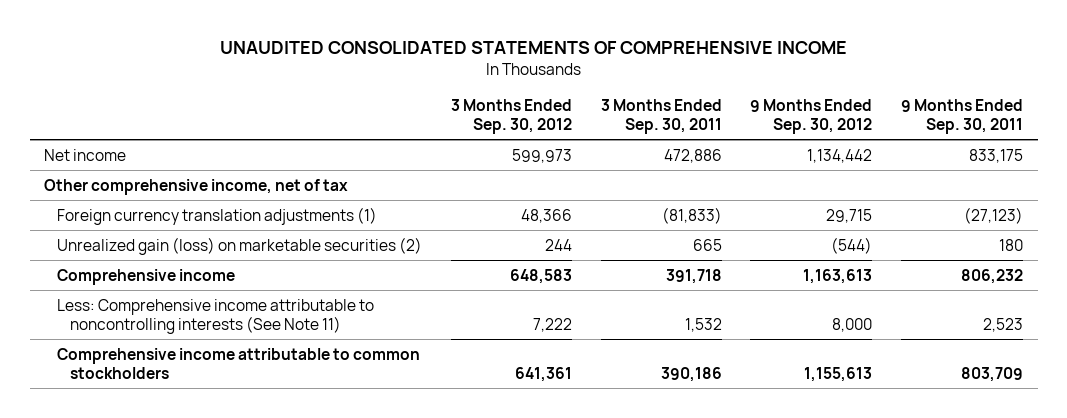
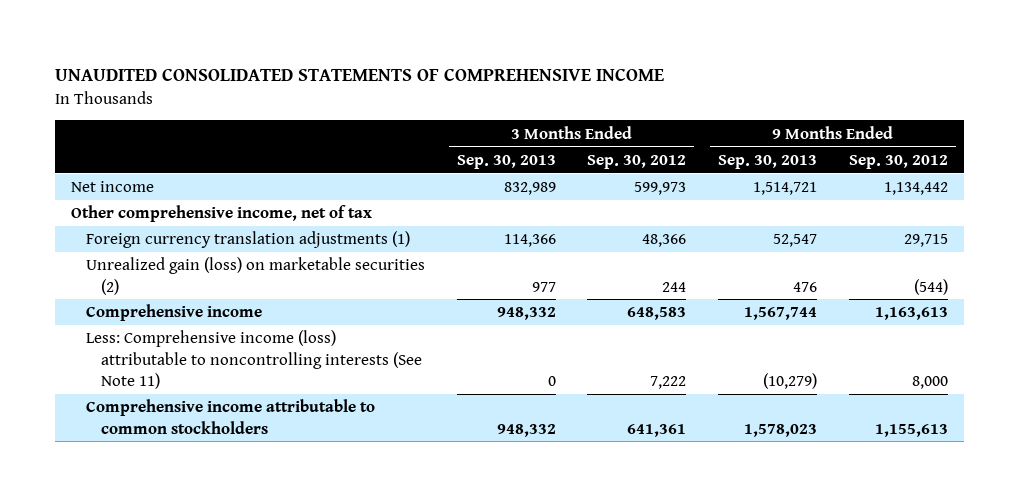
[600,98,722,134] 3 Months Ended Sep. 30, 2011 -> none
[901,98,1024,134] 9 Months Ended Sep. 30, 2011 -> none
none -> [456,154,556,169] Sep. 30, 2013
none -> [718,154,818,169] Sep. 30, 2013
[57,298,375,334] Less: Comprehensive income attributable to noncontrolling interests (See Note 11) -> [86,330,422,389] Less: Comprehensive income (loss) attributable to noncontrolling interests (See Note 11)

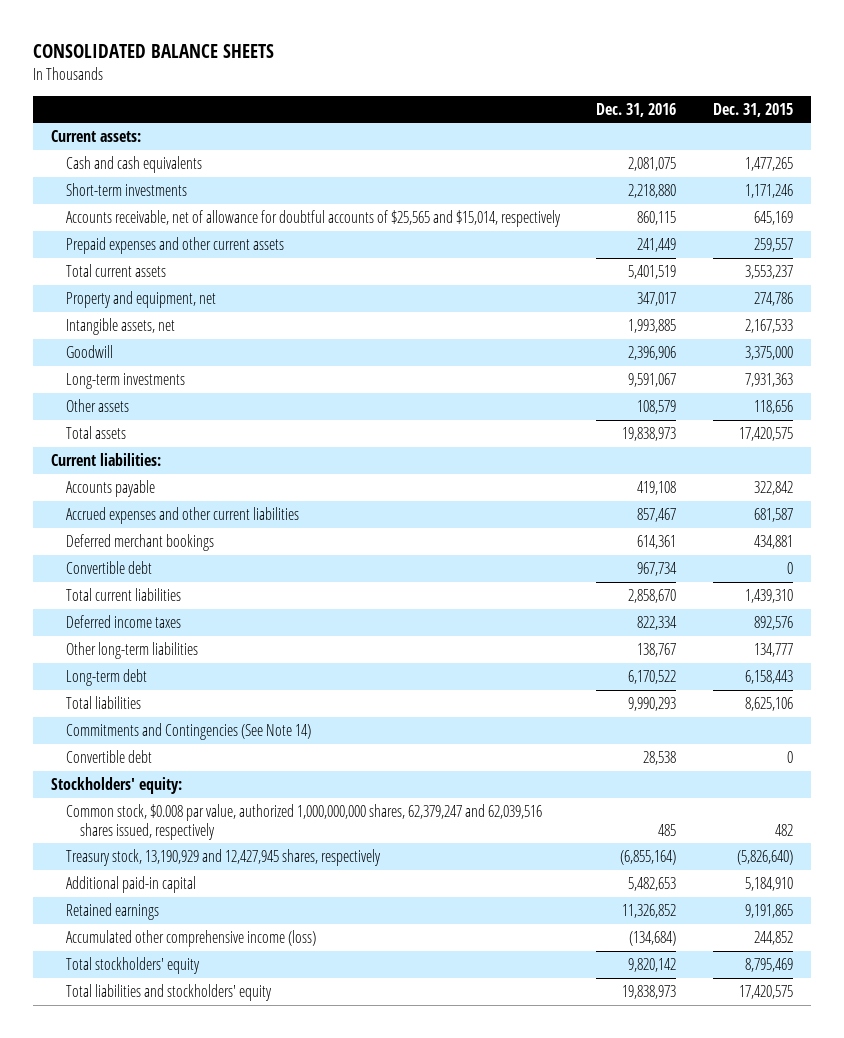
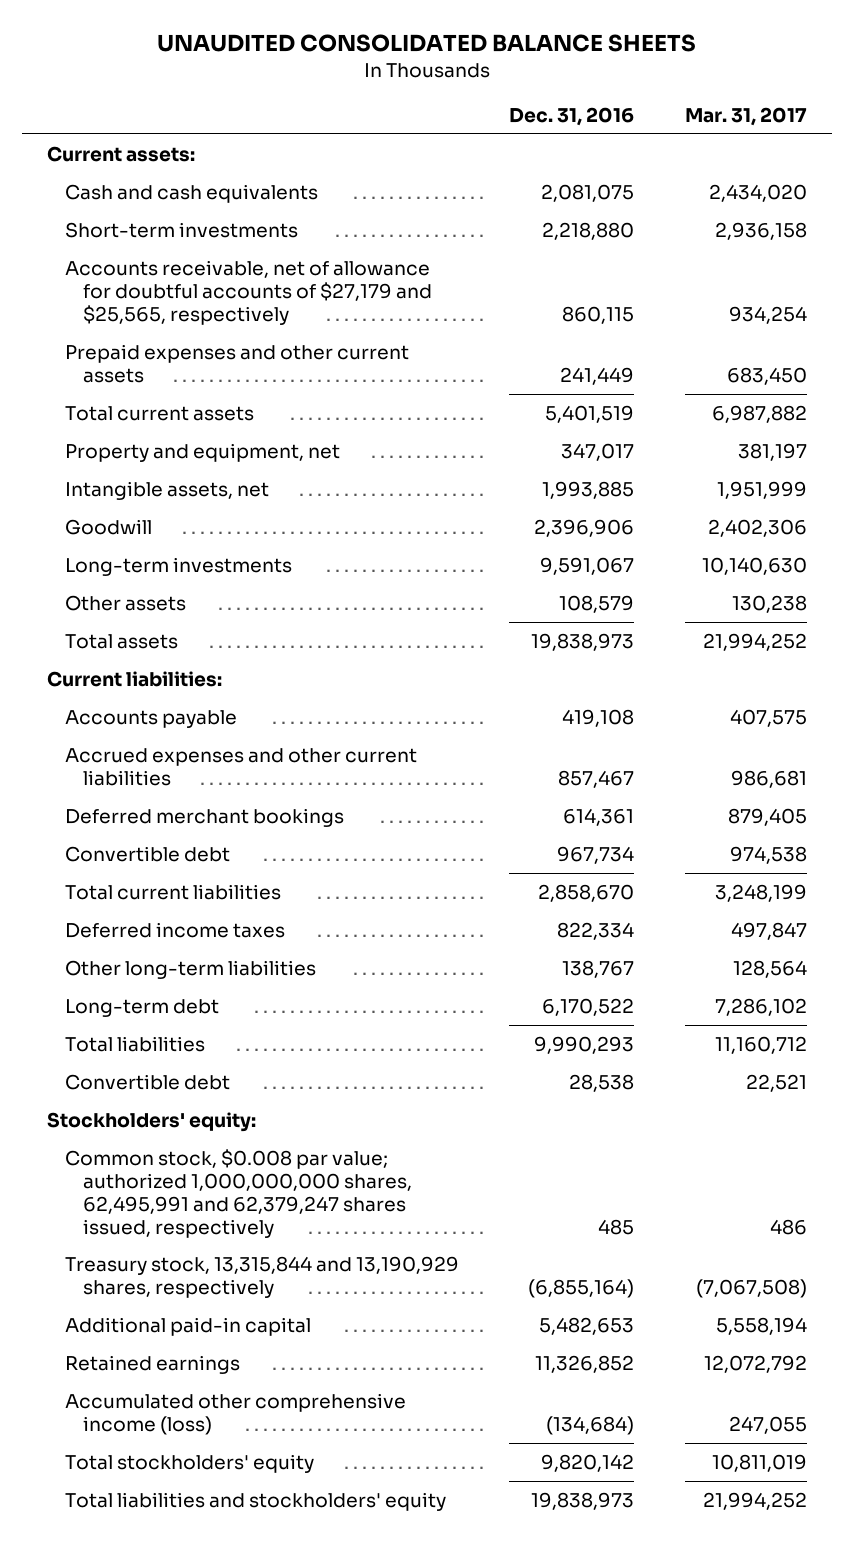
[32,43,274,58] CONSOLIDATED BALANCE SHEETS -> [157,34,697,53] UNAUDITED CONSOLIDATED BALANCE SHEETS
[712,102,793,117] Dec. 31, 2015 -> none
none -> [684,106,807,126] Mar. 31, 2017
[65,210,561,228] Accounts receivable, net of allowance for doubtful accounts of $25,565 and $15,014, respectively -> [64,259,432,325] Accounts receivable, net of allowance for doubtful accounts of $27,179 and $25,565, respectively
[65,723,311,741] Commitments and Contingencies (See Note 14) -> none
[65,804,542,840] Common stock, $0.008 par value, authorized 1,000,000,000 shares, 62,379,247 and 62,039,516 shares issued, respectively -> [64,1148,412,1238] Common stock, $0.008 par value; authorized 1,000,000,000 shares, 62,495,991 and 62,379,247 shares issued, respectively
[65,849,381,867] Treasury stock, 13,190,929 and 12,427,945 shares, respectively -> [64,1255,459,1298] Treasury stock, 13,315,844 and 13,190,929 shares, respectively

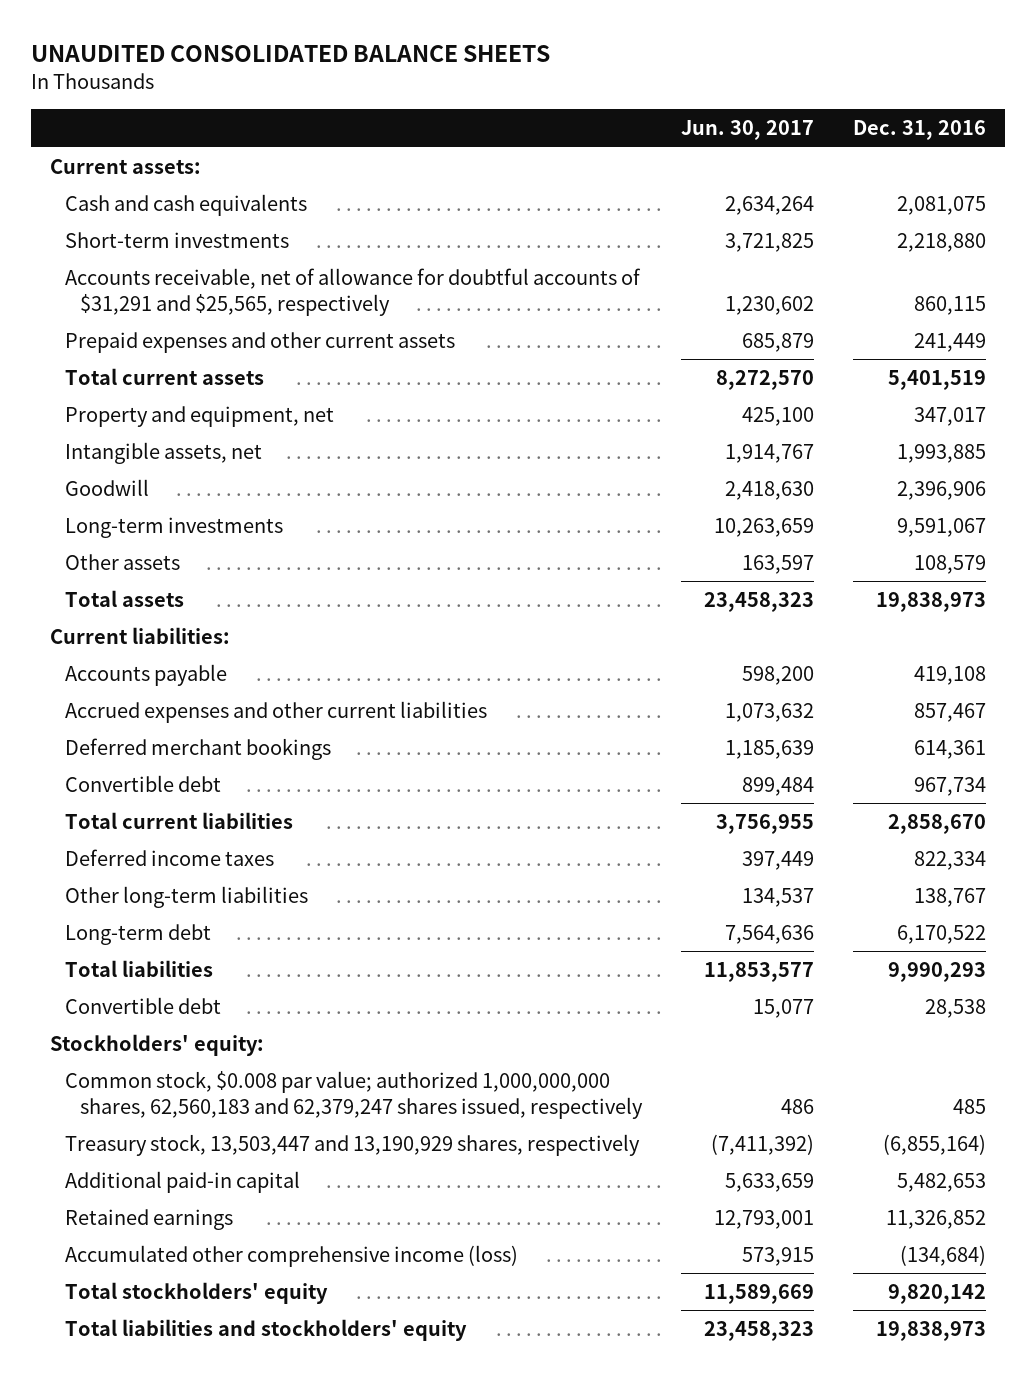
[684,106,807,126] Mar. 31, 2017 -> none
none -> [680,120,814,141] Jun. 30, 2017
[64,259,432,325] Accounts receivable, net of allowance for doubtful accounts of $27,179 and $25,565, respectively -> [65,267,642,316] Accounts receivable, net of allowance for doubtful accounts of $31,291 and $25,565, respectively
[64,1148,412,1238] Common stock, $0.008 par value; authorized 1,000,000,000 shares, 62,495,991 and 62,379,247 shares issued, respectively -> [65,1070,644,1119] Common stock, $0.008 par value; authorized 1,000,000,000 shares, 62,560,183 and 62,379,247 shares issued, respectively
[64,1255,459,1298] Treasury stock, 13,315,844 and 13,190,929 shares, respectively -> [65,1133,641,1156] Treasury stock, 13,503,447 and 13,190,929 shares, respectively

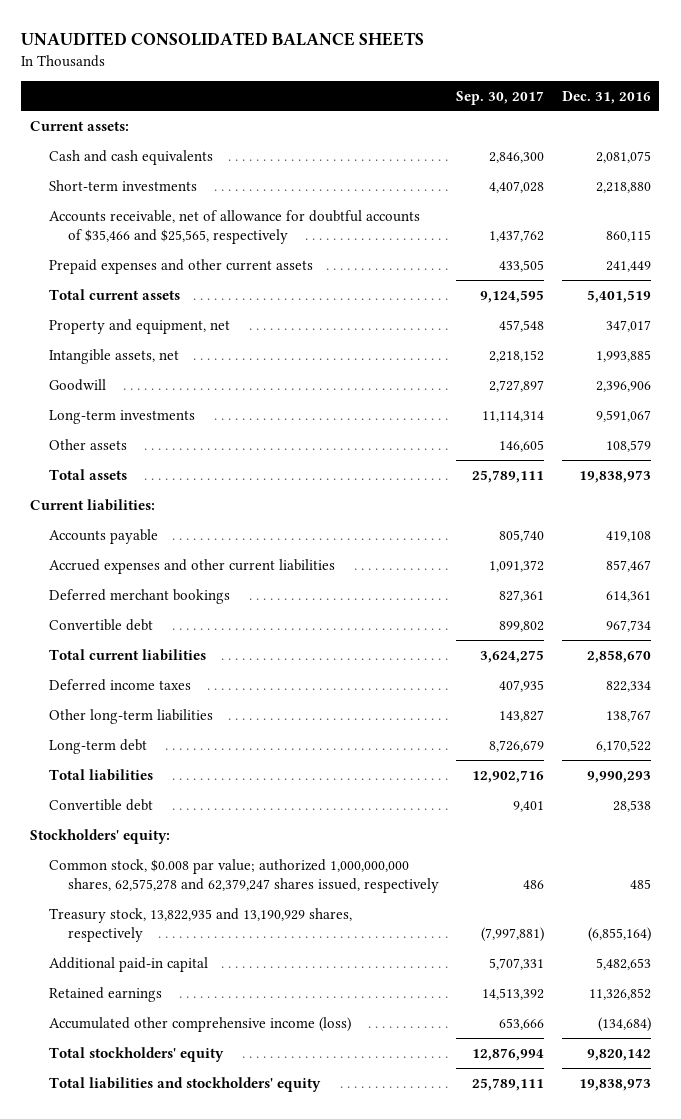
[680,120,814,141] Jun. 30, 2017 -> none
none -> [456,90,545,105] Sep. 30, 2017
[65,267,642,316] Accounts receivable, net of allowance for doubtful accounts of $31,291 and $25,565, respectively -> [49,209,421,245] Accounts receivable, net of allowance for doubtful accounts of $35,466 and $25,565, respectively
[65,1070,644,1119] Common stock, $0.008 par value; authorized 1,000,000,000 shares, 62,560,183 and 62,379,247 shares issued, respectively -> [49,858,440,894] Common stock, $0.008 par value; authorized 1,000,000,000 shares, 62,575,278 and 62,379,247 shares issued, respectively
[65,1133,641,1156] Treasury stock, 13,503,447 and 13,190,929 shares, respectively -> [49,907,353,943] Treasury stock, 13,822,935 and 13,190,929 shares, respectively

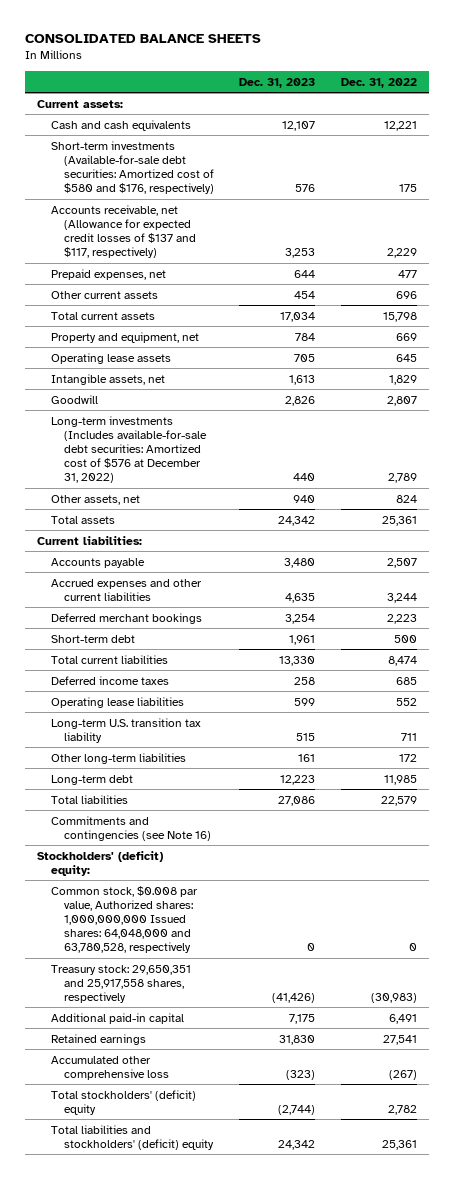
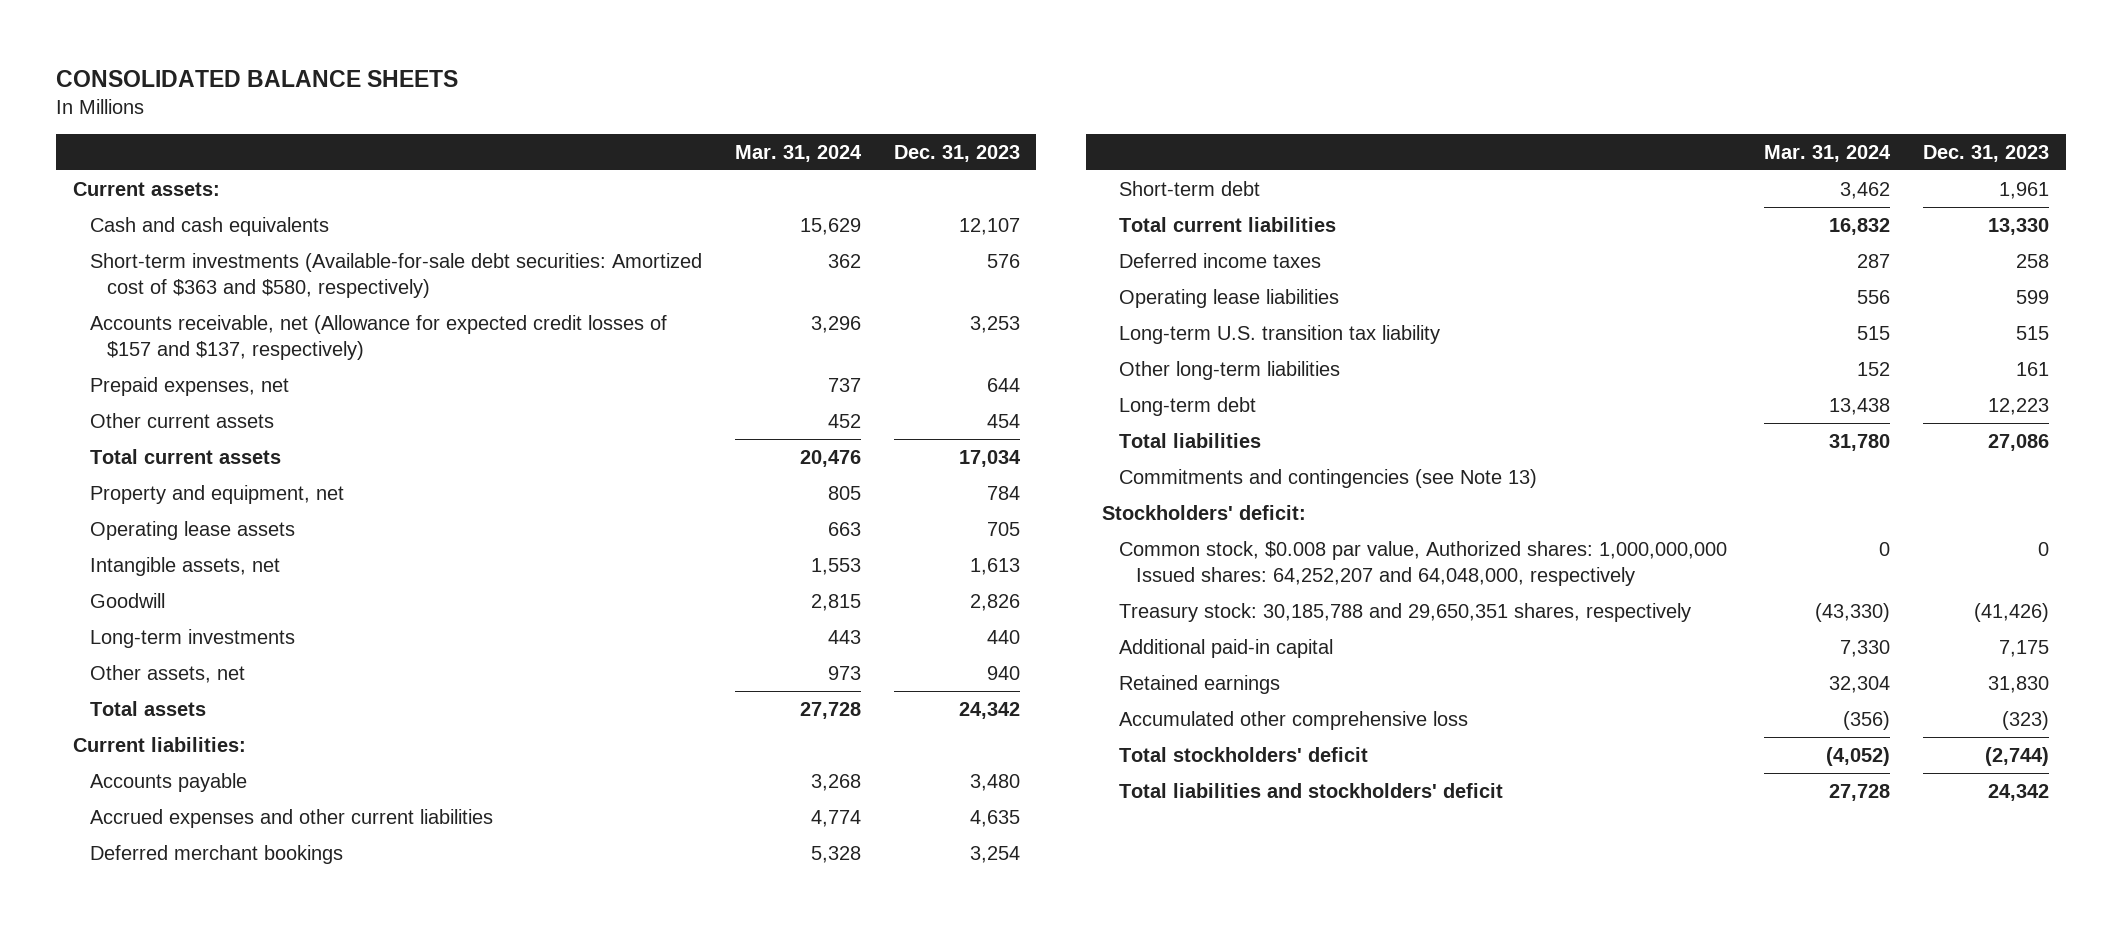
[340,77,417,88] Dec. 31, 2022 -> none
none -> [734,144,862,162] Mar. 31, 2024
[50,140,215,194] Short-term investments (Available-for-sale debt securities: Amortized cost of $580 and $176, respectively) -> [89,252,702,298] Short-term investments (Available-for-sale debt securities: Amortized cost of $363 and $580, respectively)
[50,204,197,258] Accounts receivable, net (Allowance for expected credit losses of $137 and $117, respectively) -> [89,314,667,360] Accounts receivable, net (Allowance for expected credit losses of $157 and $137, respectively)
[50,415,208,484] Long-term investments (Includes available-for-sale debt securities: Amortized cost of $576 at December 31, 2022) -> [89,628,295,648] Long-term investments
[50,815,212,841] Commitments and contingencies (see Note 16) -> [1119,468,1538,488] Commitments and contingencies (see Note 13)
[37,850,164,876] Stockholders' (deficit) equity: -> [1102,504,1307,520] Stockholders' deficit:
[50,885,198,954] Common stock, $0.008 par value, Authorized shares: 1,000,000,000 Issued shares: 64,048,000 and 63,780,528, respectively -> [1119,540,1728,586] Common stock, $0.008 par value, Authorized shares: 1,000,000,000 Issued shares: 64,252,207 and 64,048,000, respectively
[50,964,191,1003] Treasury stock: 29,650,351 and 25,917,558 shares, respectively -> [1119,602,1692,622] Treasury stock: 30,185,788 and 29,650,351 shares, respectively
[50,1089,196,1115] Total stockholders' (deficit) equity -> [1119,746,1369,762] Total stockholders' deficit
[50,1124,215,1150] Total liabilities and stockholders' (deficit) equity -> [1119,782,1504,798] Total liabilities and stockholders' deficit

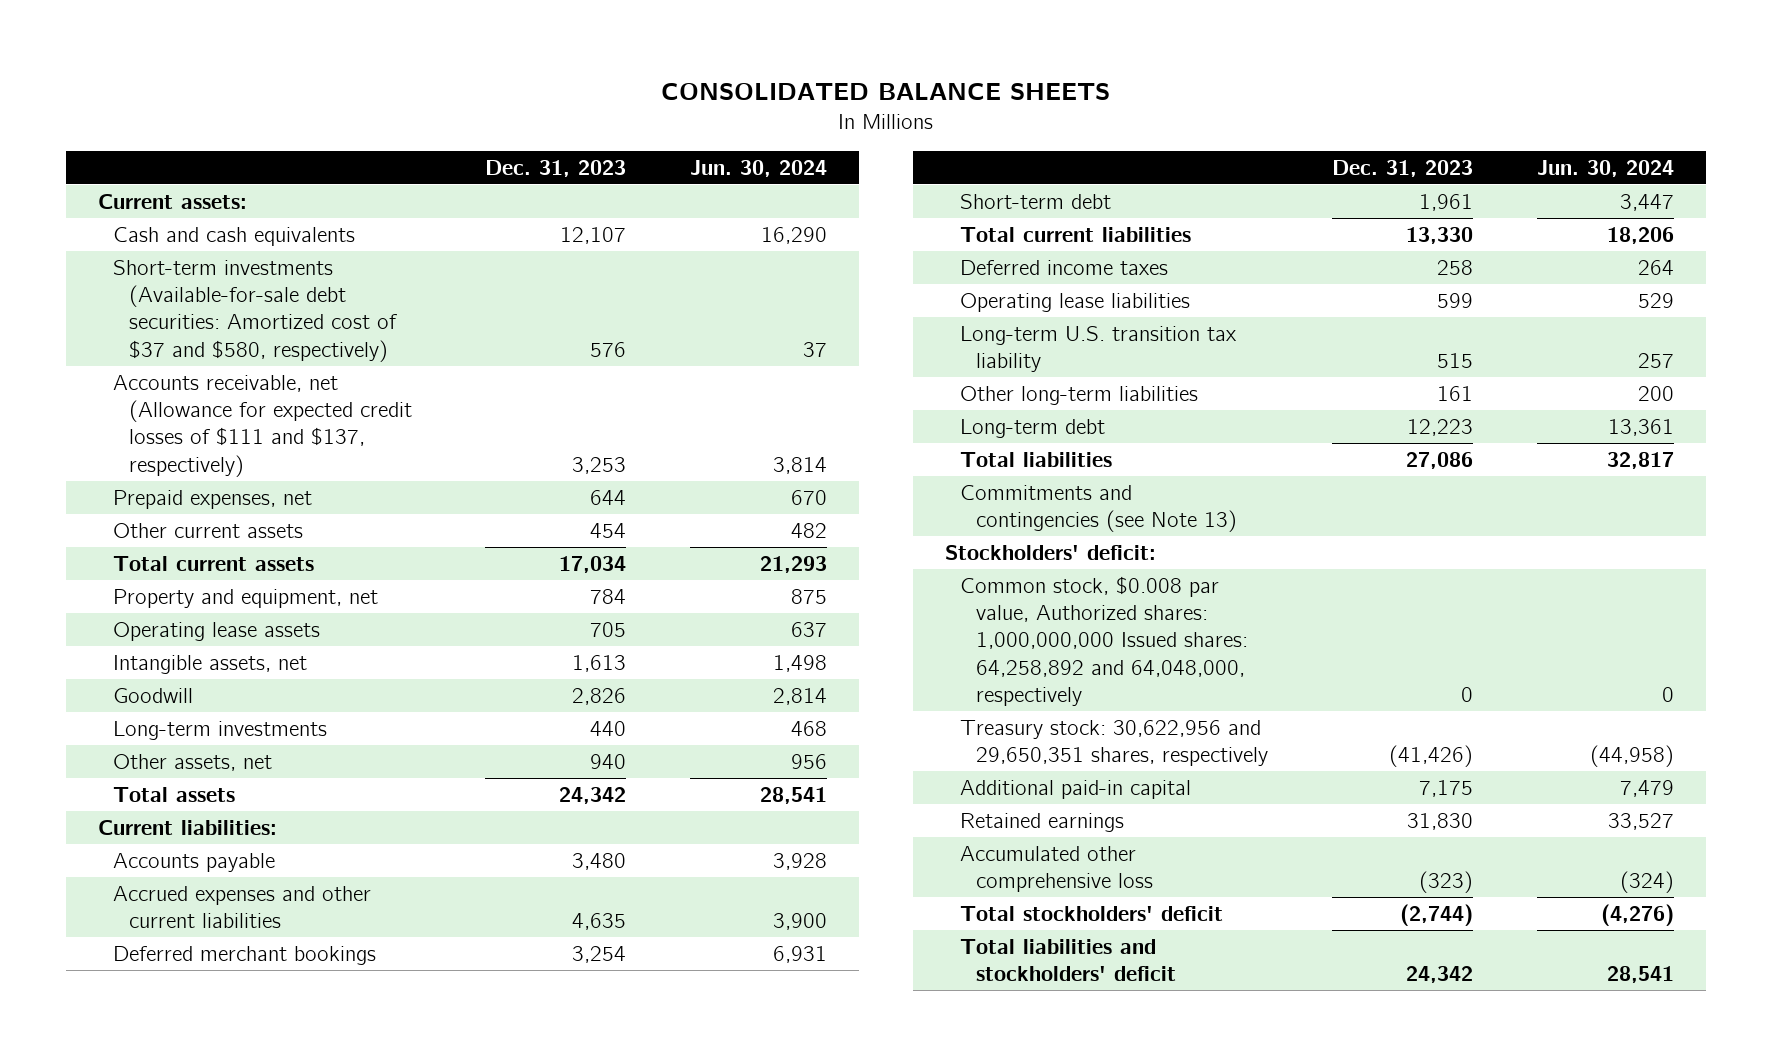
[734,144,862,162] Mar. 31, 2024 -> none
none -> [689,159,827,177] Jun. 30, 2024
[89,252,702,298] Short-term investments (Available-for-sale debt securities: Amortized cost of $363 and $580, respectively) -> [113,260,397,362] Short-term investments (Available-for-sale debt securities: Amortized cost of $37 and $580, respectively)
[89,314,667,360] Accounts receivable, net (Allowance for expected credit losses of $157 and $137, respectively) -> [113,375,412,477] Accounts receivable, net (Allowance for expected credit losses of $111 and $137, respectively)
[1119,540,1728,586] Common stock, $0.008 par value, Authorized shares: 1,000,000,000 Issued shares: 64,252,207 and 64,048,000, respectively -> [960,576,1248,706] Common stock, $0.008 par value, Authorized shares: 1,000,000,000 Issued shares: 64,258,892 and 64,048,000, respectively
[1119,602,1692,622] Treasury stock: 30,185,788 and 29,650,351 shares, respectively -> [960,720,1268,767] Treasury stock: 30,622,956 and 29,650,351 shares, respectively

